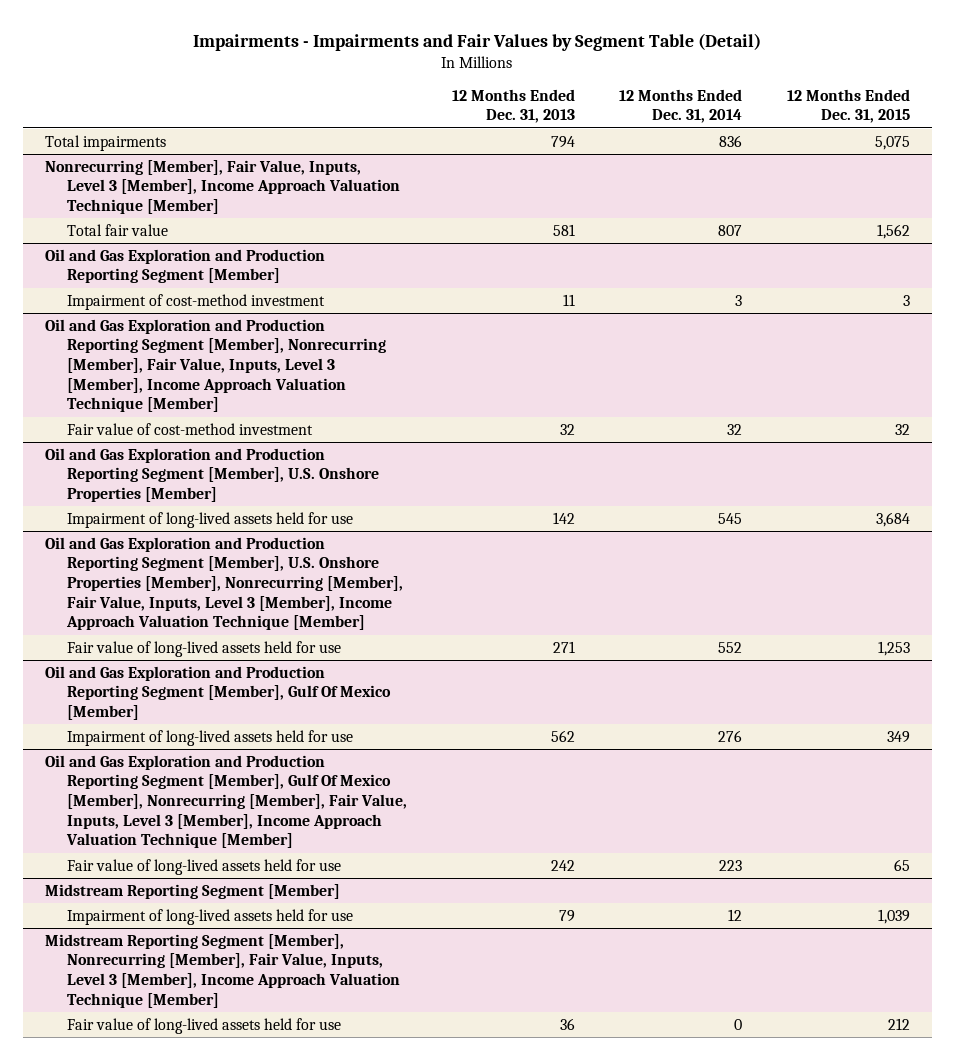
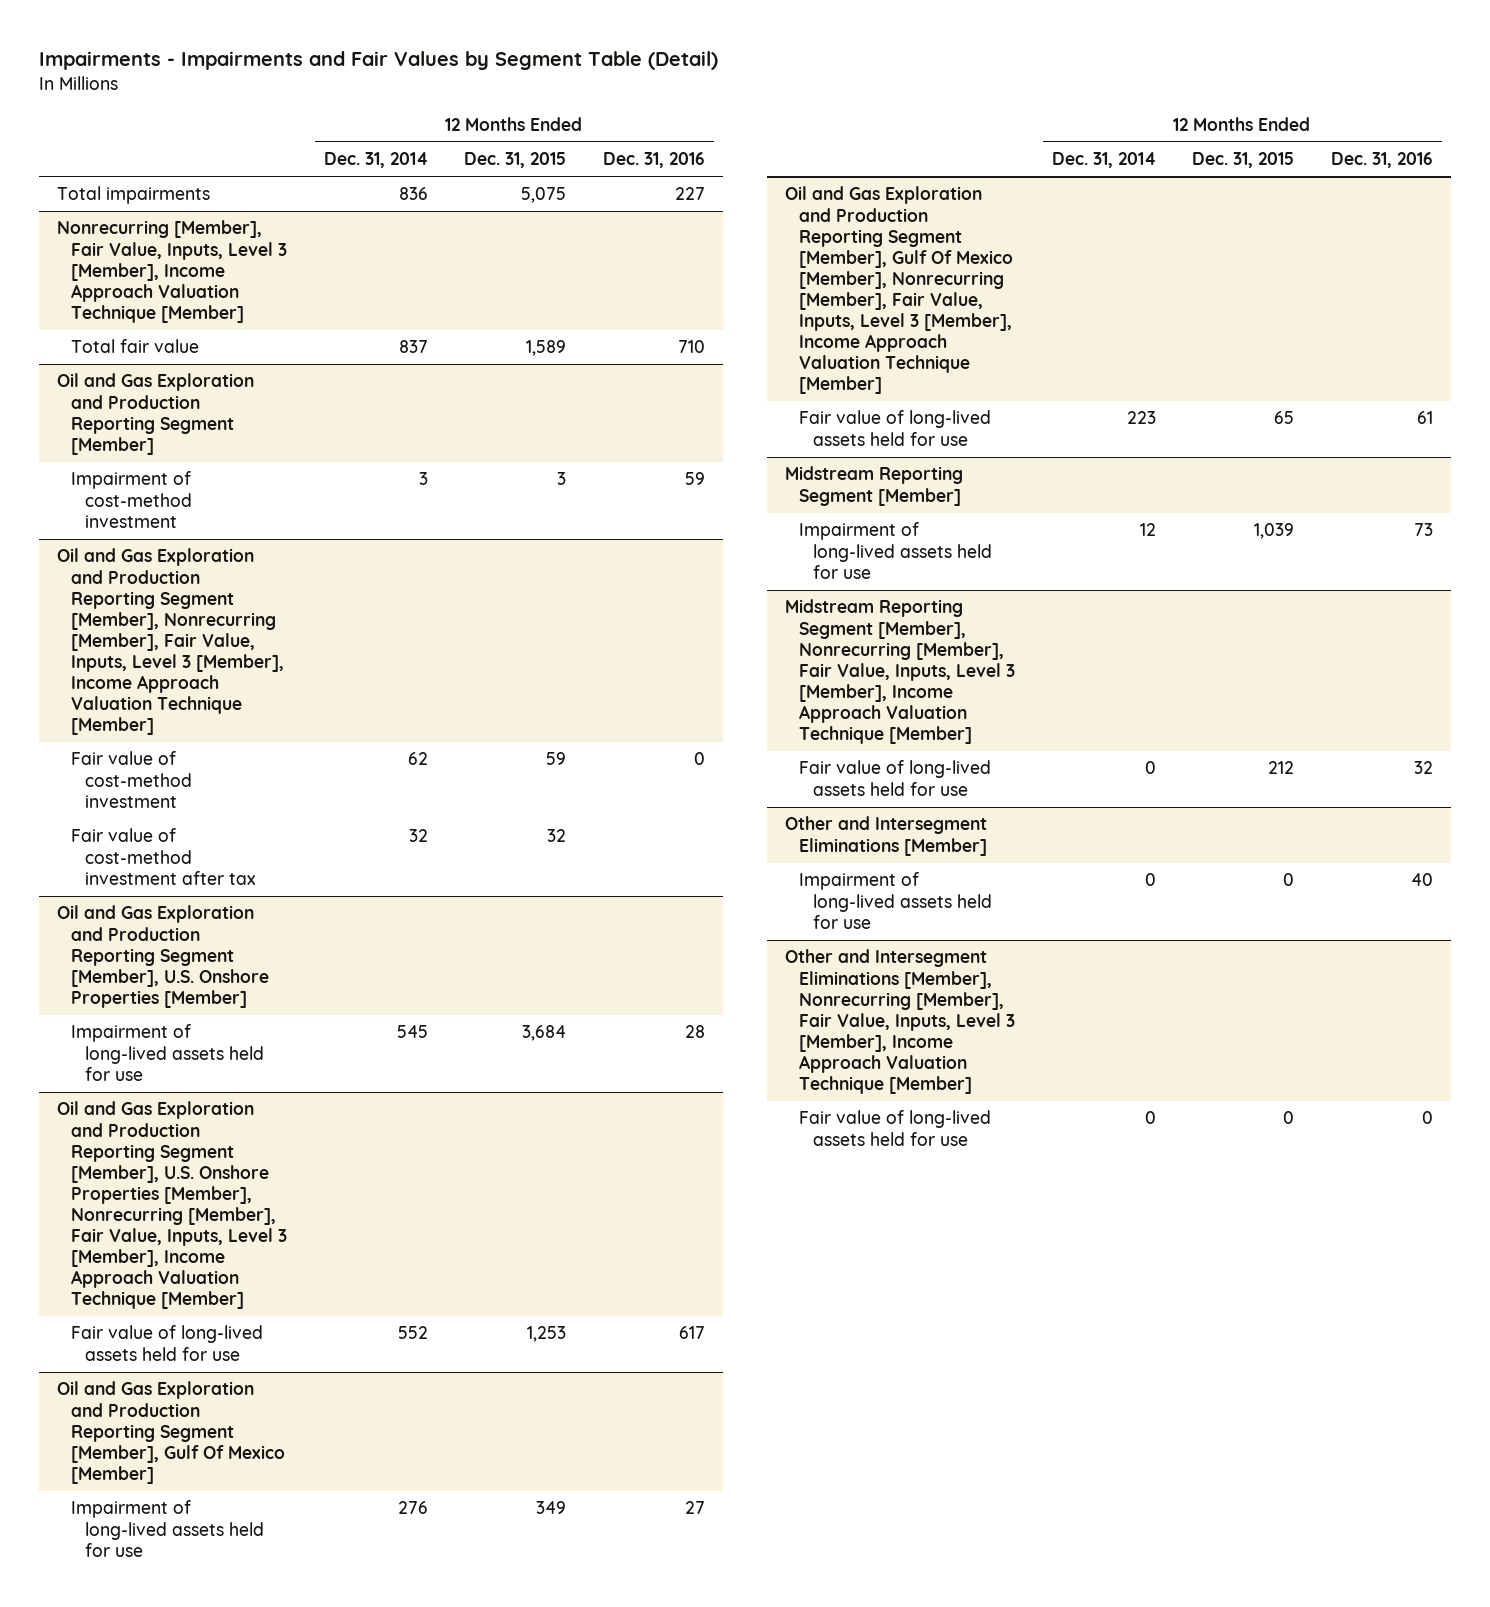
[451,88,575,124] 12 Months Ended Dec. 31, 2013 -> none
none -> [602,152,705,169] Dec. 31, 2016
[718,224,743,236] 807 -> [398,340,428,354] 837
[876,223,910,239] 1,562 -> [526,340,567,357] 1,589
[727,423,743,435] 32 -> [407,752,428,766] 62
[894,423,910,435] 32 -> [546,752,567,766] 59
none -> [71,828,257,885] Fair value of cost-method investment after tax
none -> [785,816,988,856] Other and Intersegment Eliminations [Member]
none -> [799,872,993,929] Impairment of long-lived assets held for use
none -> [785,949,1016,1095] Other and Intersegment Eliminations [Member], Nonrecurring [Member], Fair Value, Inputs, Level 3 [Member], Income Approach Valuation Technique [Member]
none -> [799,1110,992,1146] Fair value of long-lived assets held for use

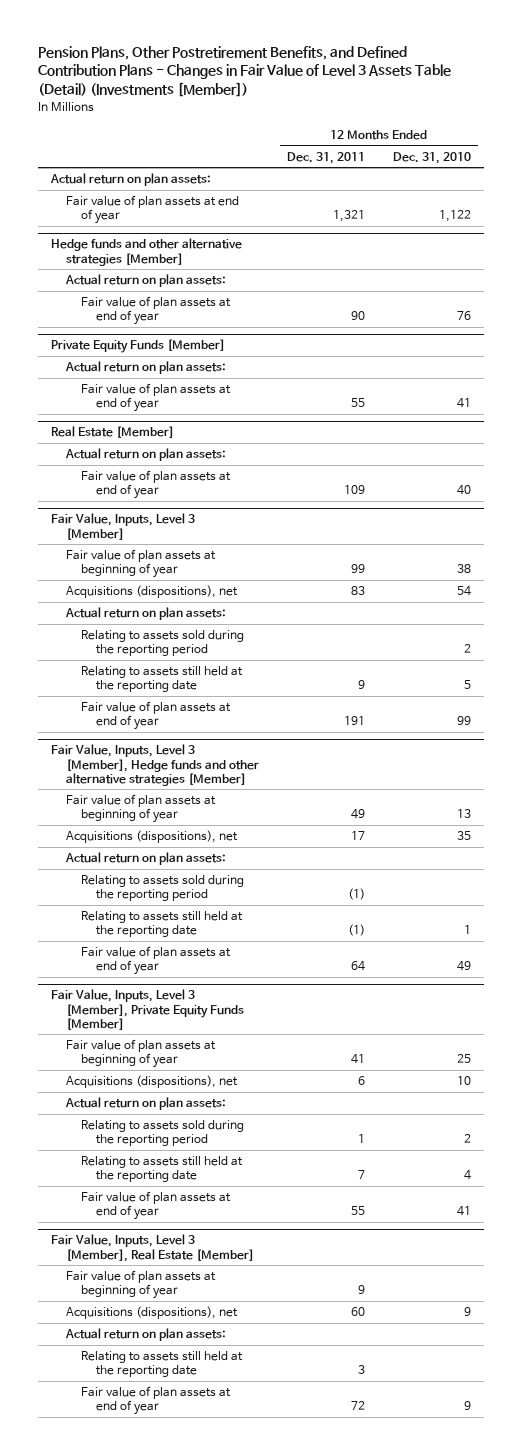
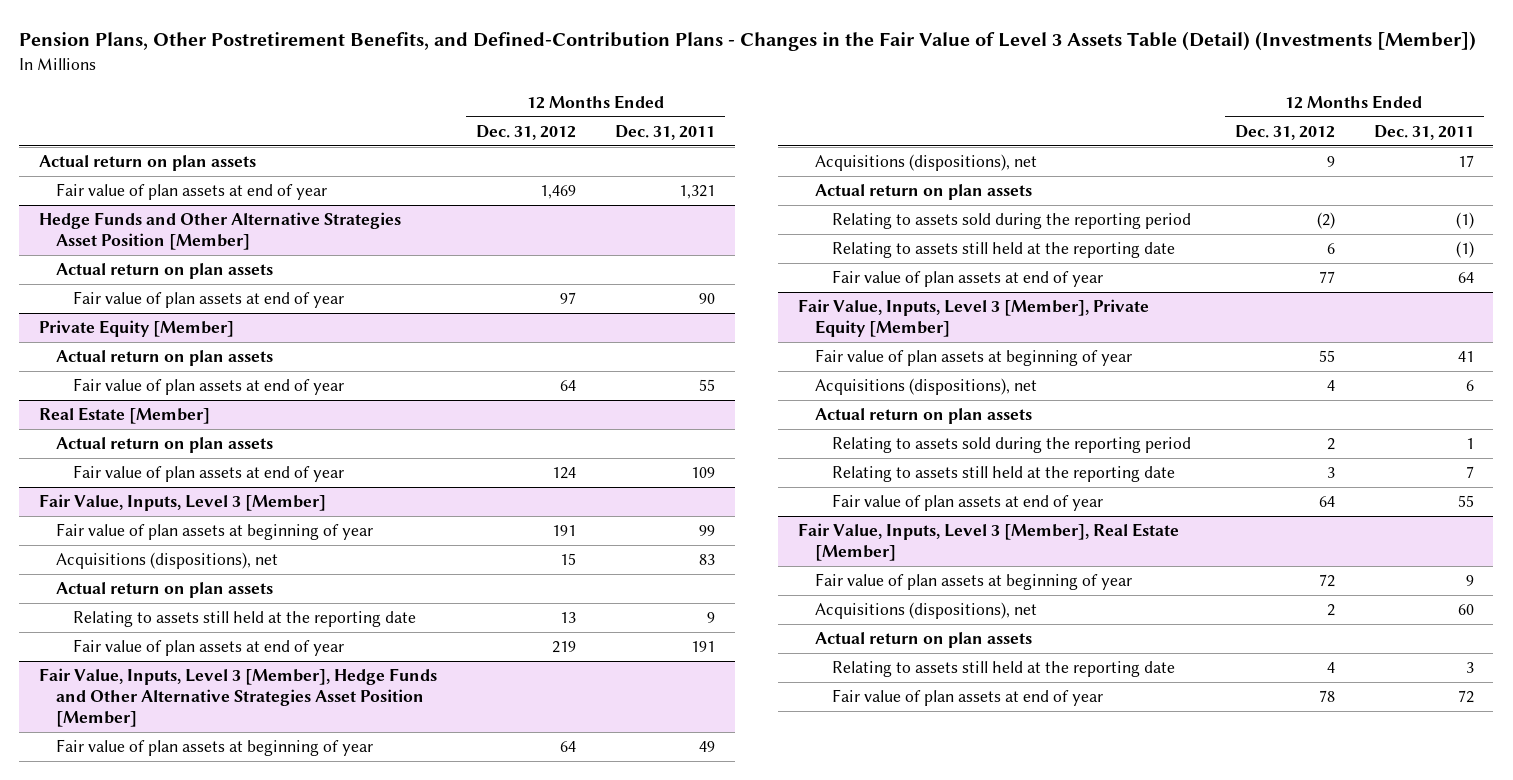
[37,45,451,98] Pension Plans, Other Postretirement Benefits, and Defined Contribution Plans - Changes in Fair Value of Level 3 Assets Table (Detail) (Investments [Member]) -> [19,31,1477,52] Pension Plans, Other Postretirement Benefits, and Defined-Contribution Plans - Changes in the Fair Value of Level 3 Assets Table (Detail) (Investments [Member])
[392,151,471,164] Dec. 31, 2010 -> none
none -> [475,124,576,140] Dec. 31, 2012
[50,173,212,187] Actual return on plan assets: -> [38,155,256,172] Actual return on plan assets
[51,238,243,266] Hedge funds and other alternative strategies [Member] -> [38,212,401,251] Hedge Funds and Other Alternative Strategies Asset Position [Member]
[65,274,227,288] Actual return on plan assets: -> [55,263,273,280] Actual return on plan assets
[51,339,226,354] Private Equity Funds [Member] -> [38,320,234,338] Private Equity [Member]
[65,361,227,375] Actual return on plan assets: -> [55,350,273,367] Actual return on plan assets
[65,448,227,462] Actual return on plan assets: -> [55,437,273,454] Actual return on plan assets
[80,630,244,657] Relating to assets sold during the reporting period -> none
[65,607,227,621] Actual return on plan assets: -> [55,582,273,599] Actual return on plan assets
[51,744,260,786] Fair Value, Inputs, Level 3 [Member], Hedge funds and other alternative strategies [Member] -> [38,668,437,728] Fair Value, Inputs, Level 3 [Member], Hedge Funds and Other Alternative Strategies Asset Position [Member]
[65,852,227,866] Actual return on plan assets: -> [814,184,1032,201] Actual return on plan assets
[51,989,245,1030] Fair Value, Inputs, Level 3 [Member], Private Equity Funds [Member] -> [797,299,1149,338] Fair Value, Inputs, Level 3 [Member], Private Equity [Member]
[65,1097,227,1111] Actual return on plan assets: -> [814,408,1032,425] Actual return on plan assets
[65,1328,227,1342] Actual return on plan assets: -> [814,632,1032,649] Actual return on plan assets

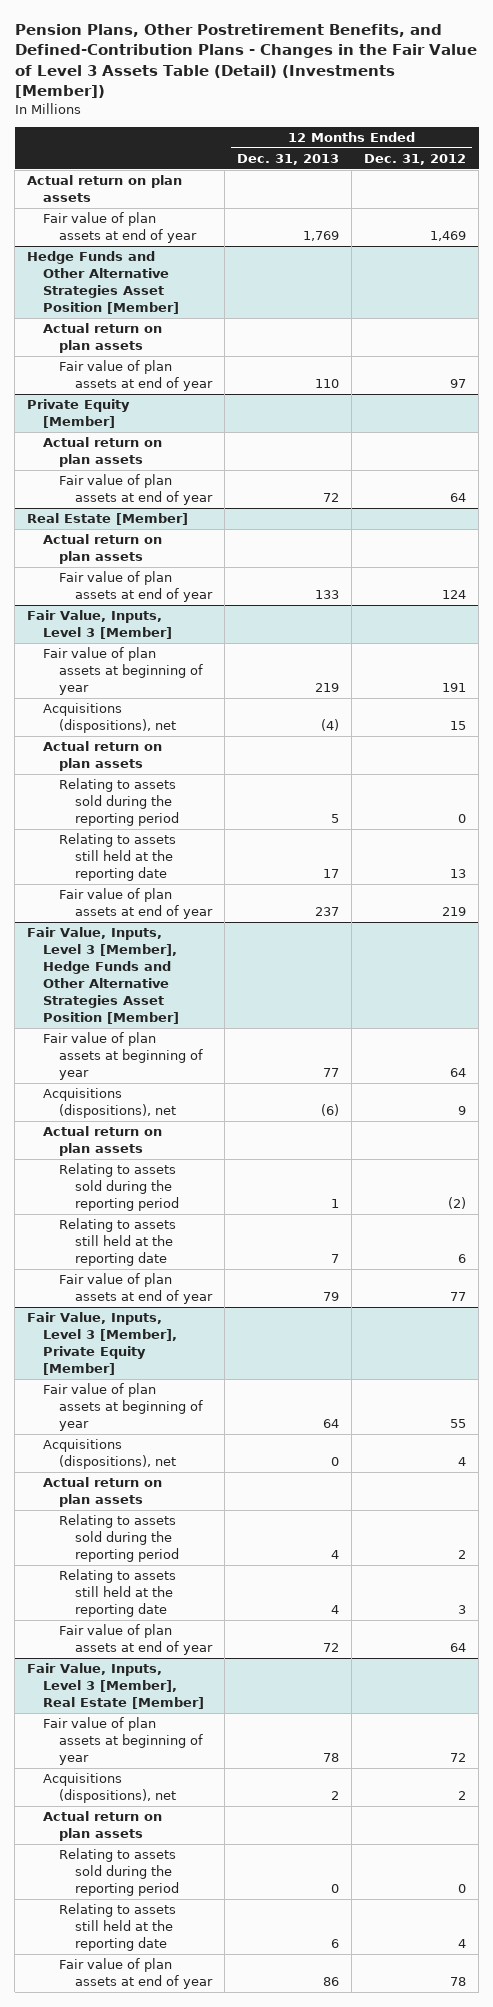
[615,124,716,140] Dec. 31, 2011 -> none
none -> [237,154,340,166] Dec. 31, 2013
none -> [59,778,180,827] Relating to assets sold during the reporting period
none -> [59,1848,180,1897] Relating to assets sold during the reporting period

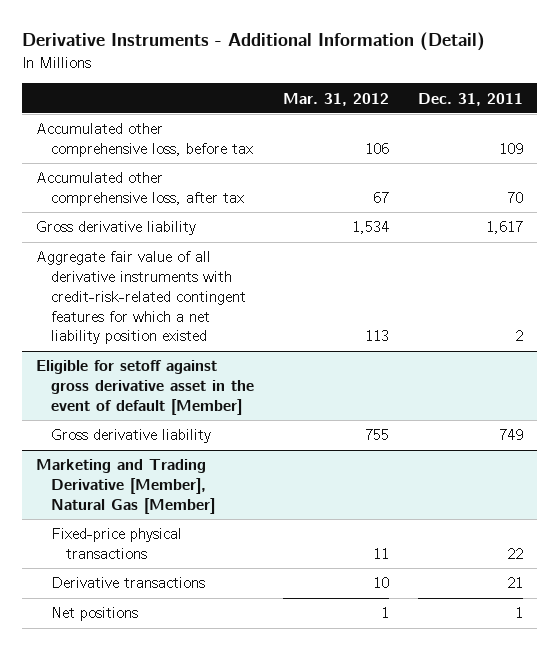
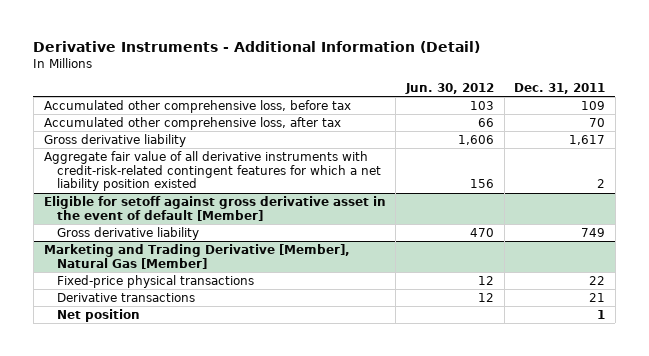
[283,92,390,106] Mar. 31, 2012 -> none
none -> [404,83,494,95] Jun. 30, 2012
[51,607,139,622] Net positions -> [56,308,140,322] Net position

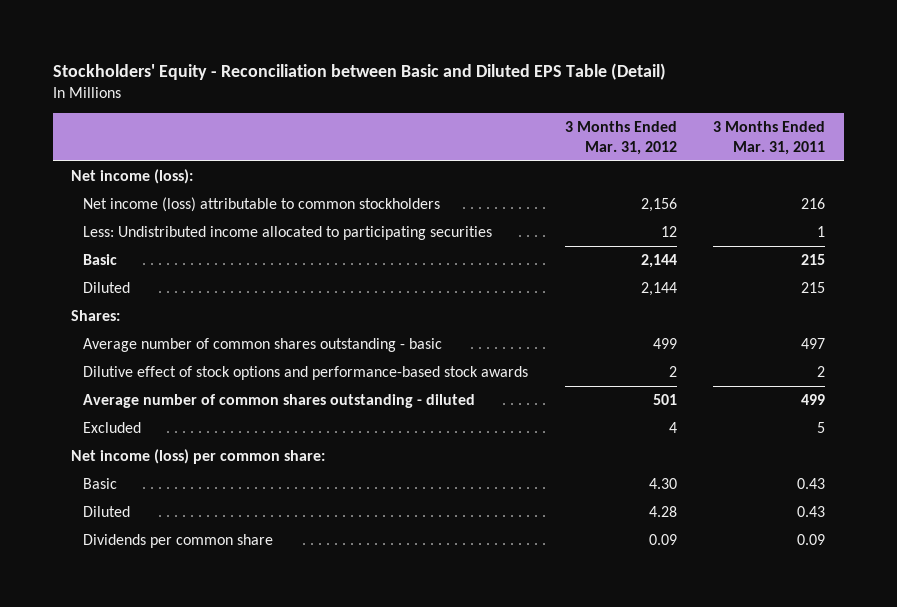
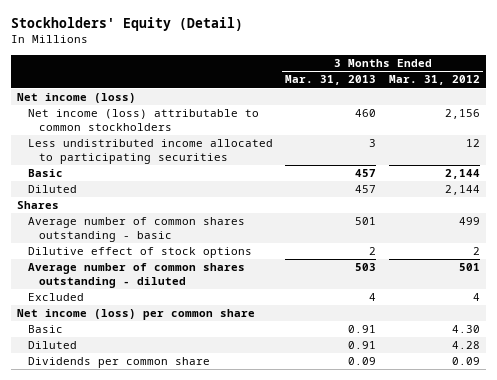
[52,62,666,80] Stockholders' Equity - Reconciliation between Basic and Diluted EPS Table (Detail) -> [10,17,243,32] Stockholders' Equity (Detail)
[713,120,826,155] 3 Months Ended Mar. 31, 2011 -> none
none -> [285,75,377,86] Mar. 31, 2013
[71,168,194,184] Net income (loss): -> [17,93,137,104] Net income (loss)
[82,225,492,240] Less: Undistributed income allocated to participating securities -> [27,139,273,164] Less undistributed income allocated to participating securities
[71,309,121,321] Shares: -> [17,201,60,210] Shares
[82,365,528,380] Dilutive effect of stock options and performance-based stock awards -> [27,247,252,259] Dilutive effect of stock options
[71,448,326,464] Net income (loss) per common share: -> [17,309,256,321] Net income (loss) per common share

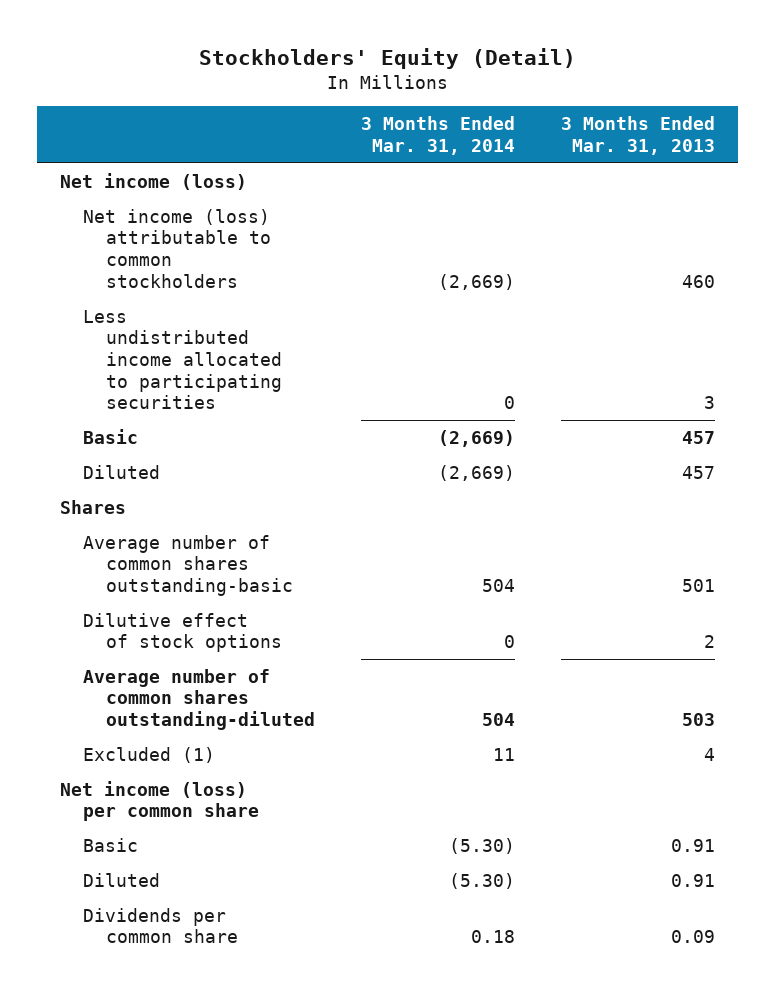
[388,75,480,86] Mar. 31, 2012 -> none
none -> [361,116,516,155] 3 Months Ended Mar. 31, 2014
[27,217,245,242] Average number of common shares outstanding - basic -> [83,534,294,597] Average number of common shares outstanding-basic
[27,263,245,288] Average number of common shares outstanding - diluted -> [83,668,316,731] Average number of common shares outstanding-diluted
[27,293,84,302] Excluded -> [83,746,216,763] Excluded (1)

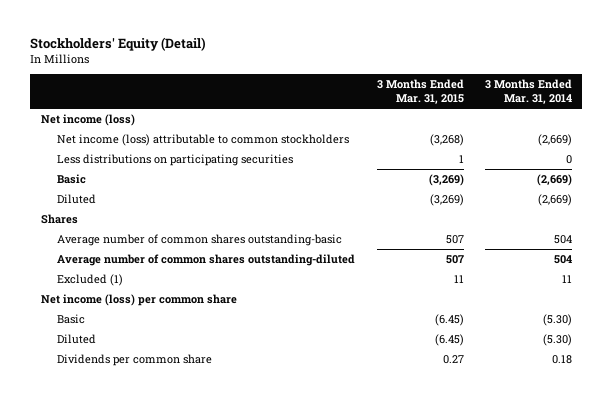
[560,116,715,155] 3 Months Ended Mar. 31, 2013 -> none
none -> [376,78,464,105] 3 Months Ended Mar. 31, 2015
[83,309,283,410] Less undistributed income allocated to participating securities -> none
none -> [57,153,294,166] Less distributions on participating securities
[83,612,283,653] Dilutive effect of stock options -> none

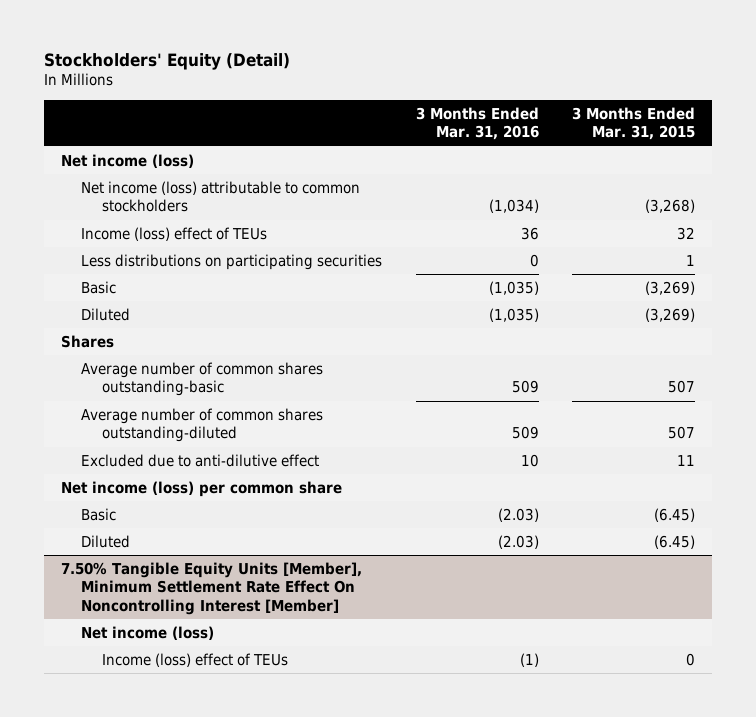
[484,78,572,105] 3 Months Ended Mar. 31, 2014 -> none
none -> [415,106,539,141] 3 Months Ended Mar. 31, 2016
none -> [81,226,268,241] Income (loss) effect of TEUs
[57,273,124,286] Excluded (1) -> [81,453,320,467] Excluded due to anti-dilutive effect
[57,353,213,366] Dividends per common share -> none
none -> [60,561,362,616] 7.50% Tangible Equity Units [Member], Minimum Settlement Rate Effect On Noncontrolling Interest [Member]
none -> [81,625,215,640] Net income (loss)
none -> [101,652,288,667] Income (loss) effect of TEUs

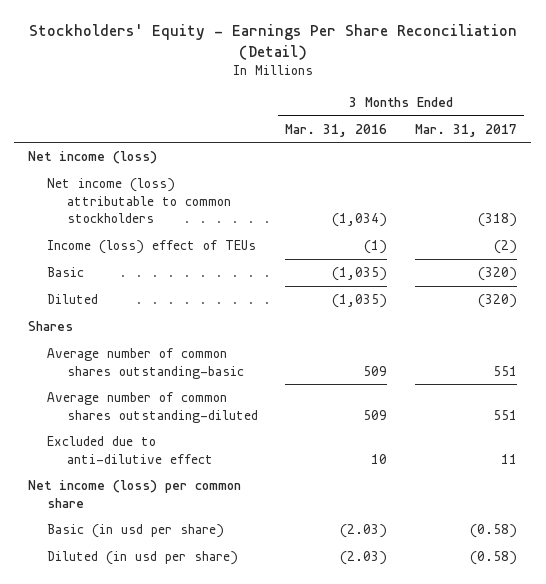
[43,53,290,71] Stockholders' Equity (Detail) -> [28,23,517,60] Stockholders' Equity - Earnings Per Share Reconciliation (Detail)
[572,106,696,141] 3 Months Ended Mar. 31, 2015 -> none
none -> [415,123,518,137] Mar. 31, 2017
[81,253,383,270] Less distributions on participating securities -> none
[520,226,539,240] 36 -> [364,240,388,255] (1)
[60,561,362,616] 7.50% Tangible Equity Units [Member], Minimum Settlement Rate Effect On Noncontrolling Interest [Member] -> none
[81,625,215,640] Net income (loss) -> none
[101,652,288,667] Income (loss) effect of TEUs -> none
[81,507,117,521] Basic -> [47,524,225,539] Basic (in usd per share)
[81,534,131,548] Diluted -> [47,551,239,566] Diluted (in usd per share)

